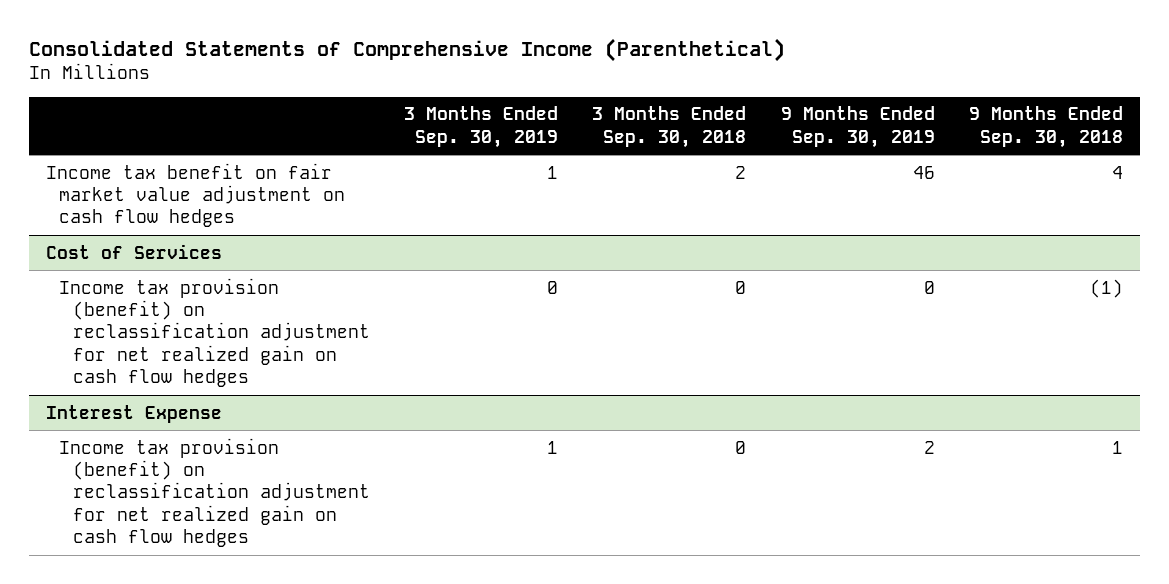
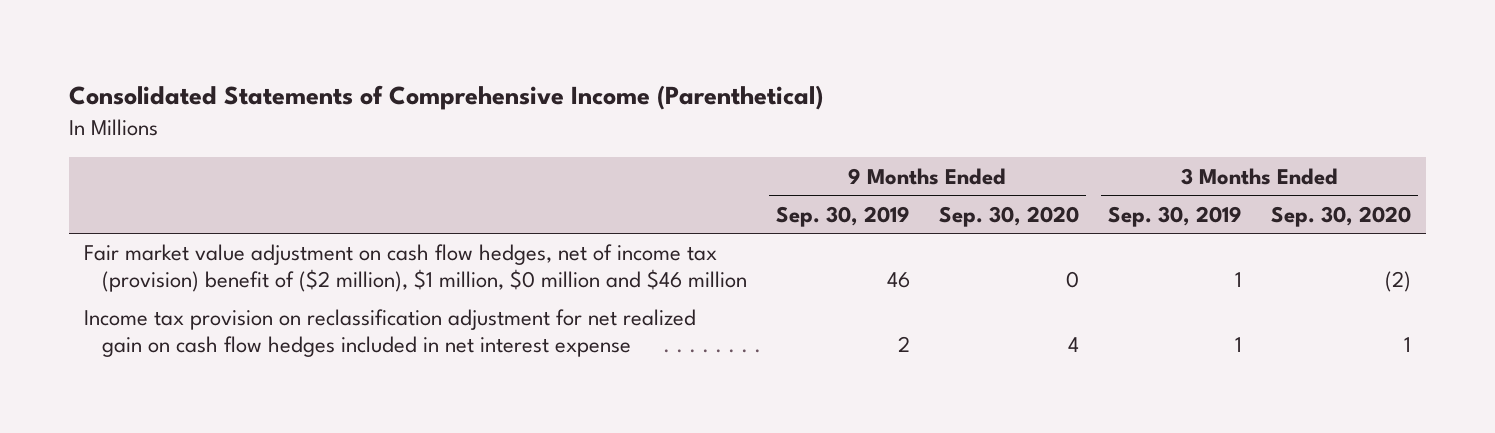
[592,106,747,148] 3 Months Ended Sep. 30, 2018 -> none
[968,106,1123,148] 9 Months Ended Sep. 30, 2018 -> none
none -> [939,205,1080,227] Sep. 30, 2020
none -> [1271,205,1412,227] Sep. 30, 2020
[46,243,223,259] Cost of Services -> none
[46,404,223,423] Interest Expense -> none
[59,437,370,548] Income tax provision (benefit) on reclassification adjustment for net realized gain on cash flow hedges -> none
[46,162,346,228] Income tax benefit on fair market value adjustment on cash flow hedges -> [83,244,747,293] Fair market value adjustment on cash flow hedges, net of income tax (provision) benefit of ($2 million), $1 million, $0 million and $46 million
[59,277,370,388] Income tax provision (benefit) on reclassification adjustment for net realized gain on cash flow hedges -> [83,309,696,358] Income tax provision on reclassification adjustment for net realized gain on cash flow hedges included in net interest expense
[546,280,558,294] 0 -> [1235,337,1243,353] 1
[923,280,935,294] 0 -> [897,336,910,353] 2

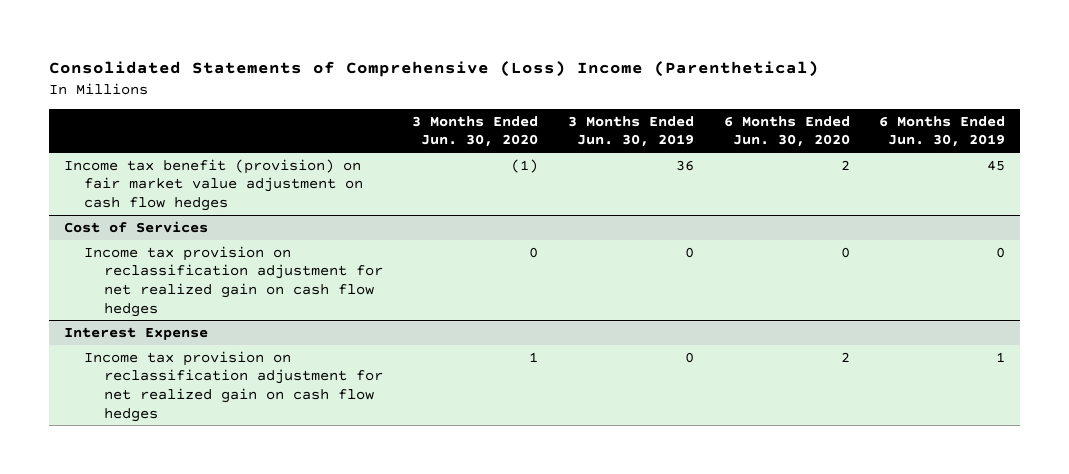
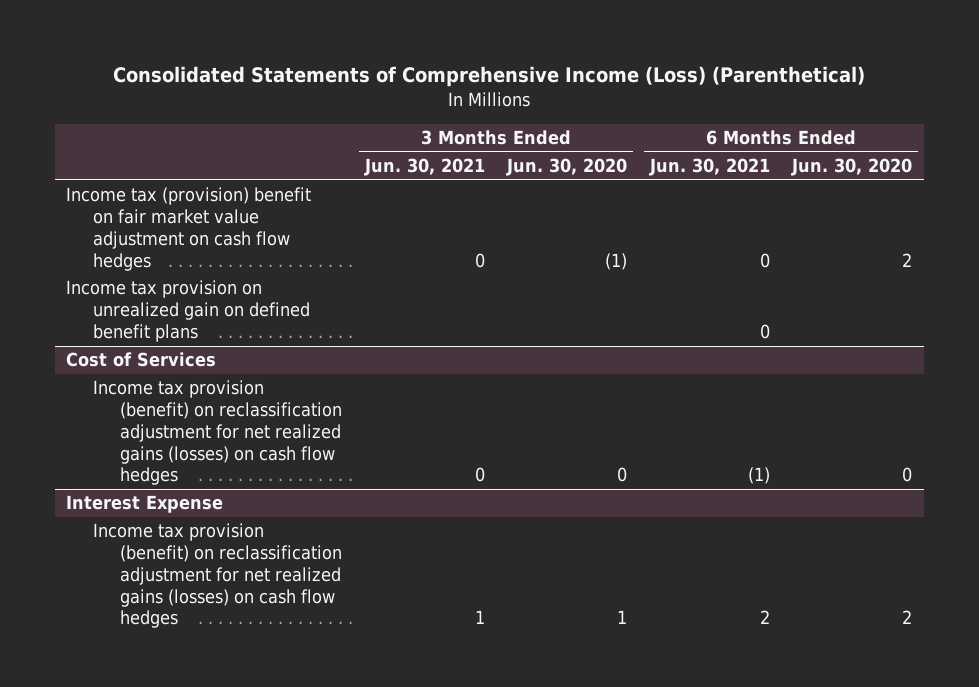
[49,60,820,77] Consolidated Statements of Comprehensive (Loss) Income (Parenthetical) -> [113,66,866,88] Consolidated Statements of Comprehensive Income (Loss) (Parenthetical)
[567,115,694,148] 3 Months Ended Jun. 30, 2019 -> none
[879,115,1006,148] 6 Months Ended Jun. 30, 2019 -> none
none -> [363,158,485,177] Jun. 30, 2021
none -> [648,158,770,177] Jun. 30, 2021
[63,158,363,211] Income tax benefit (provision) on fair market value adjustment on cash flow hedges -> [66,187,312,271] Income tax (provision) benefit on fair market value adjustment on cash flow hedges
none -> [66,280,311,342] Income tax provision on unrealized gain on defined benefit plans
[83,245,383,317] Income tax provision on reclassification adjustment for net realized gain on cash flow hedges -> [93,380,343,486] Income tax provision (benefit) on reclassification adjustment for net realized gains (losses) on cash flow hedges
[83,350,383,422] Income tax provision on reclassification adjustment for net realized gain on cash flow hedges -> [93,523,343,629] Income tax provision (benefit) on reclassification adjustment for net realized gains (losses) on cash flow hedges

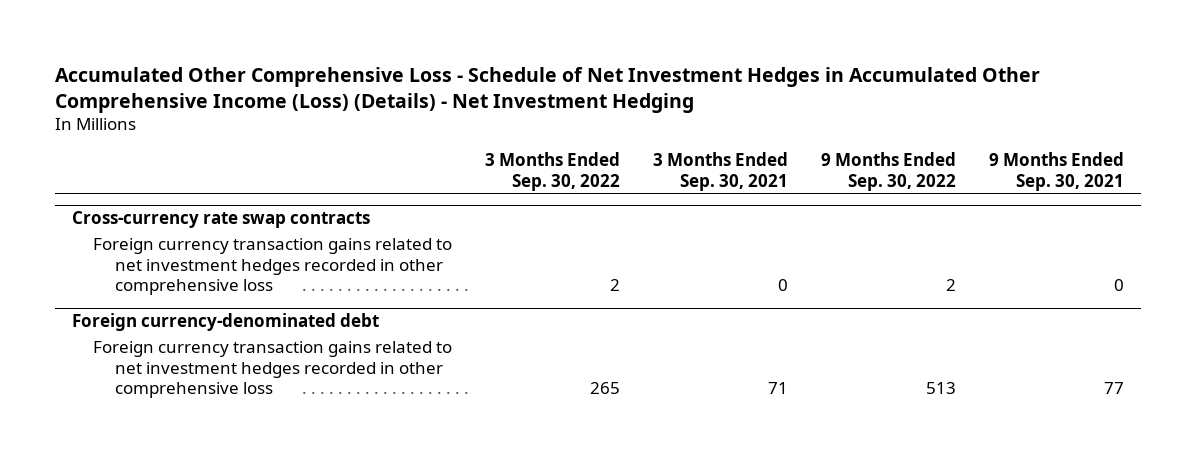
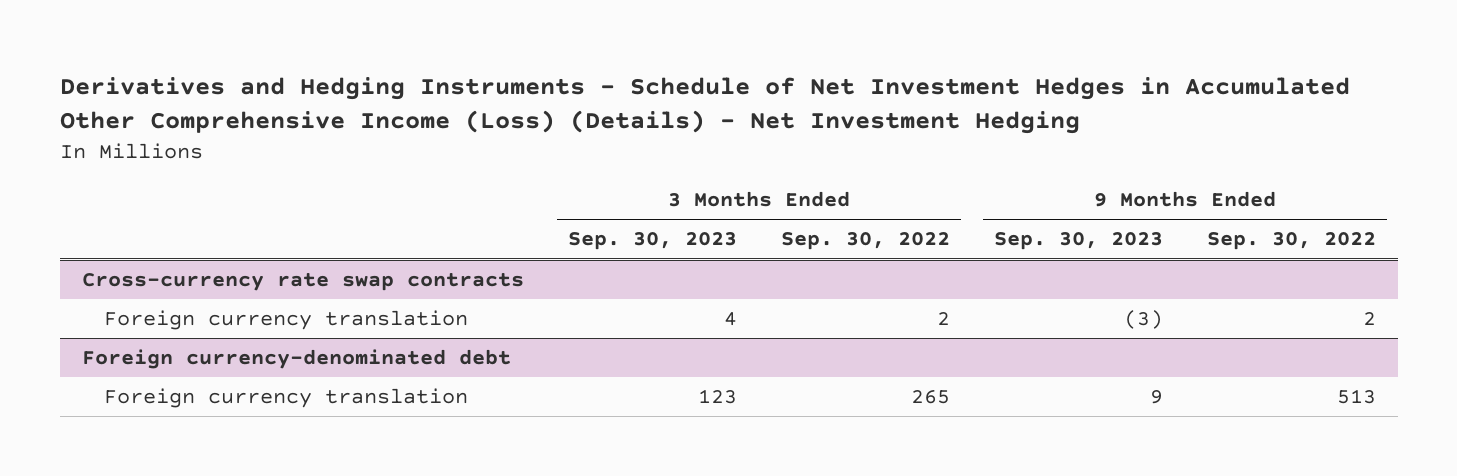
[55,66,1041,113] Accumulated Other Comprehensive Loss - Schedule of Net Investment Hedges in Accumulated Other Comprehensive Income (Loss) (Details) - Net Investment Hedging -> [59,76,1350,134] Derivatives and Hedging Instruments - Schedule of Net Investment Hedges in Accumulated Other Comprehensive Income (Loss) (Details) - Net Investment Hedging
[653,152,789,191] 3 Months Ended Sep. 30, 2021 -> none
[989,152,1125,191] 9 Months Ended Sep. 30, 2021 -> none
none -> [567,232,737,251] Sep. 30, 2023
none -> [993,232,1163,251] Sep. 30, 2023
[93,238,453,296] Foreign currency transaction gains related to net investment hedges recorded in other comprehensive loss -> [104,310,469,331] Foreign currency translation
[93,341,453,399] Foreign currency transaction gains related to net investment hedges recorded in other comprehensive loss -> [104,388,469,409] Foreign currency translation

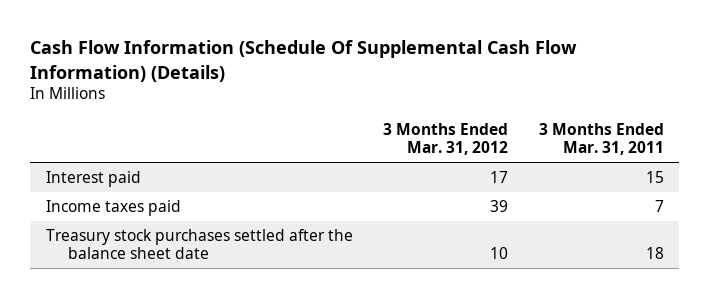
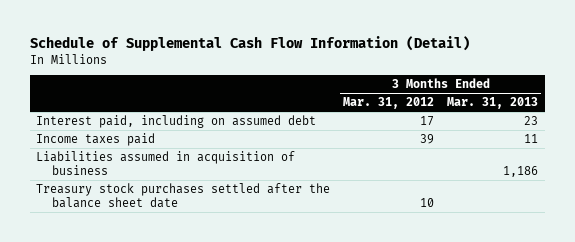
[30,40,578,82] Cash Flow Information (Schedule Of Supplemental Cash Flow Information) (Details) -> [30,36,471,52] Schedule of Supplemental Cash Flow Information (Detail)
[538,122,664,156] 3 Months Ended Mar. 31, 2011 -> none
none -> [447,97,539,110] Mar. 31, 2013
[45,171,141,188] Interest paid -> [36,114,317,128] Interest paid, including on assumed debt
none -> [36,150,296,175] Liabilities assumed in acquisition of business

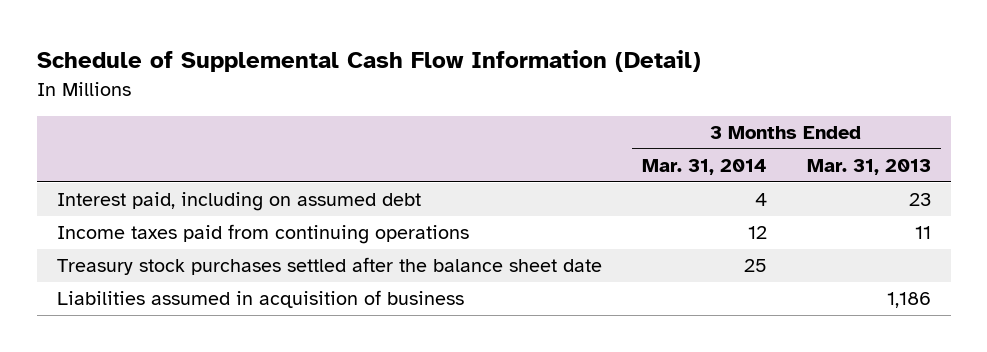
[343,97,435,110] Mar. 31, 2012 -> none
none -> [641,159,767,176] Mar. 31, 2014
[36,132,156,146] Income taxes paid -> [56,224,469,245] Income taxes paid from continuing operations
[36,150,296,175] Liabilities assumed in acquisition of business -> [56,290,464,309] Liabilities assumed in acquisition of business

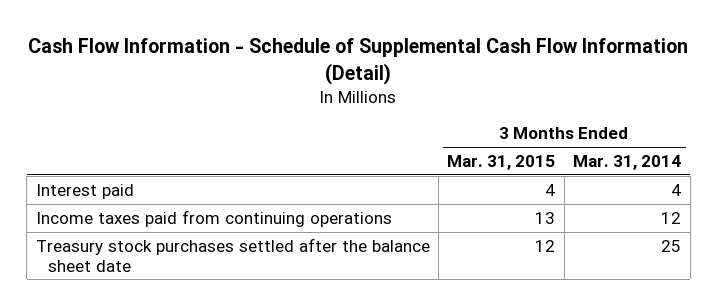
[36,50,701,73] Schedule of Supplemental Cash Flow Information (Detail) -> [28,38,689,85] Cash Flow Information - Schedule of Supplemental Cash Flow Information (Detail)
[806,159,931,176] Mar. 31, 2013 -> none
none -> [447,155,556,171] Mar. 31, 2015
[56,192,421,212] Interest paid, including on assumed debt -> [35,183,134,199] Interest paid
[56,290,464,309] Liabilities assumed in acquisition of business -> none

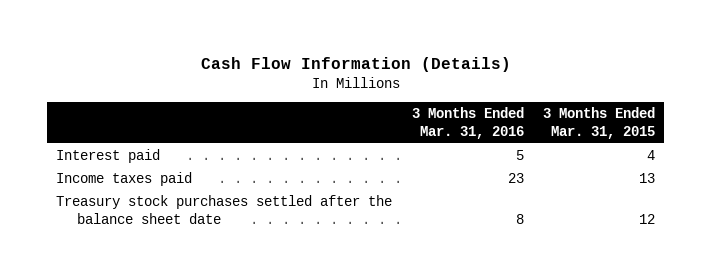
[28,38,689,85] Cash Flow Information - Schedule of Supplemental Cash Flow Information (Detail) -> [200,56,511,72] Cash Flow Information (Details)
[573,155,682,171] Mar. 31, 2014 -> none
none -> [411,106,524,139] 3 Months Ended Mar. 31, 2016
[35,209,392,227] Income taxes paid from continuing operations -> [56,172,193,187] Income taxes paid

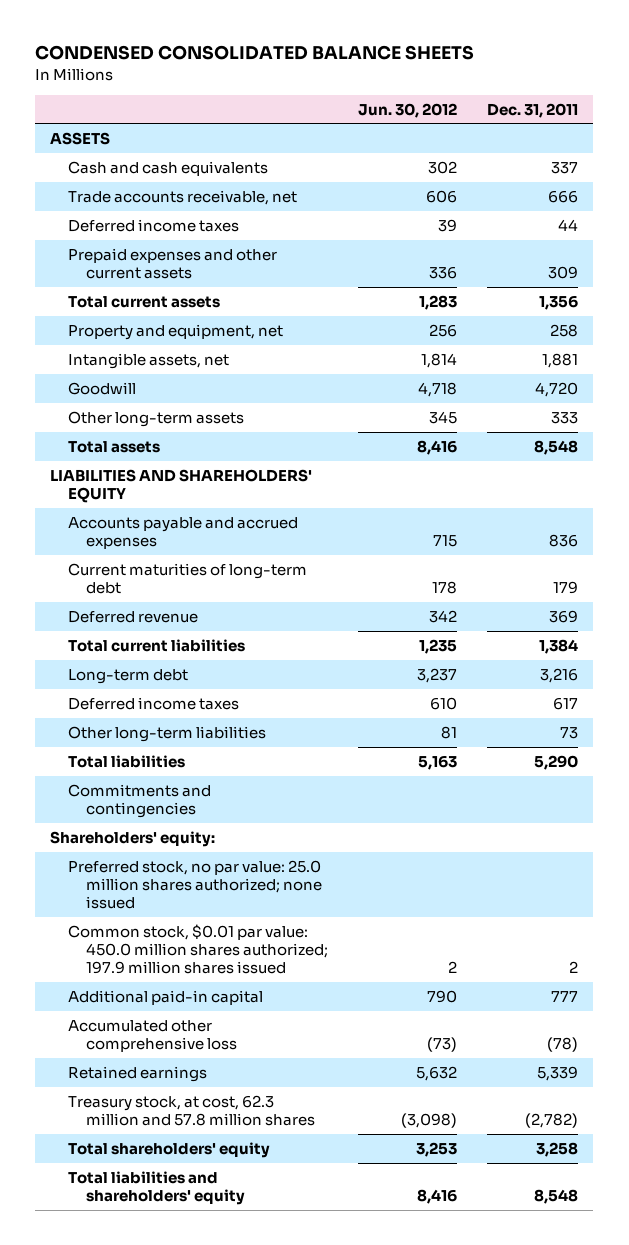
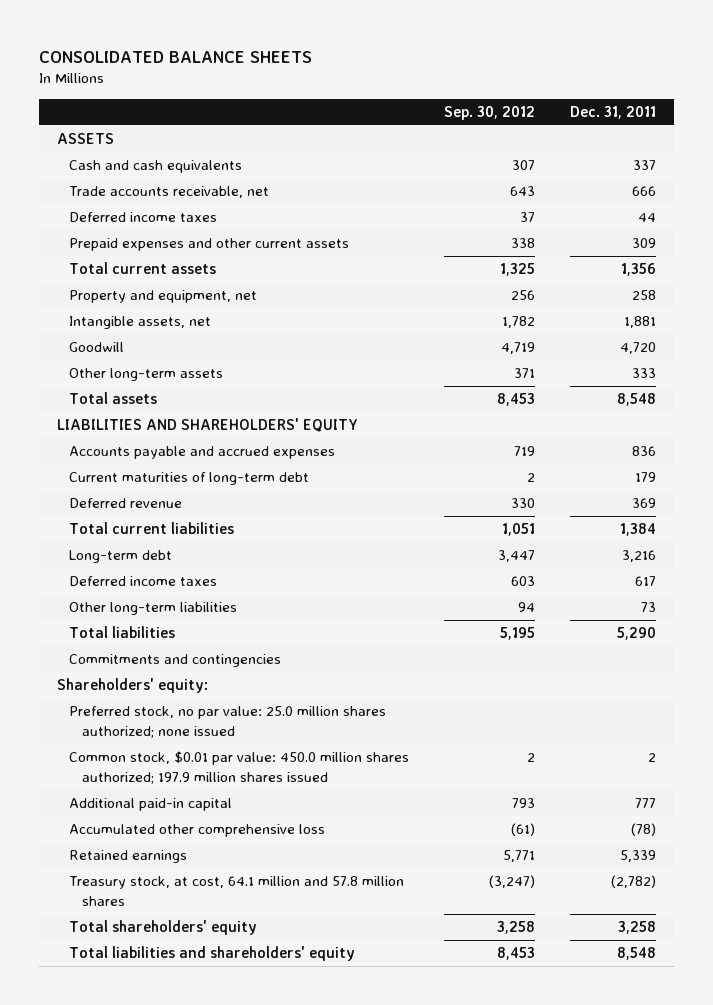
[35,45,475,61] CONDENSED CONSOLIDATED BALANCE SHEETS -> [39,50,313,63] CONSOLIDATED BALANCE SHEETS
[357,102,457,118] Jun. 30, 2012 -> none
none -> [444,105,536,120] Sep. 30, 2012
[68,1094,315,1126] Treasury stock, at cost, 62.3 million and 57.8 million shares -> [69,876,405,906] Treasury stock, at cost, 64.1 million and 57.8 million shares

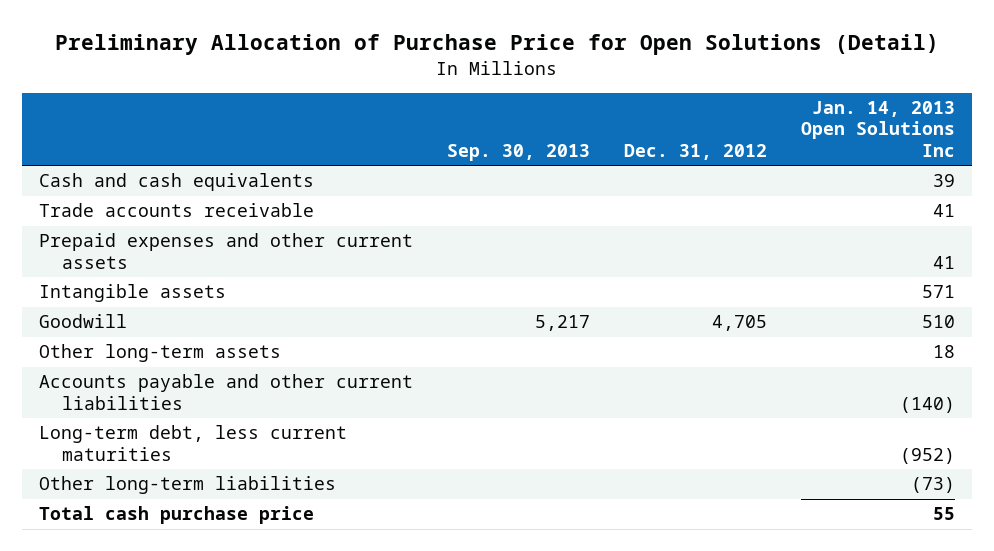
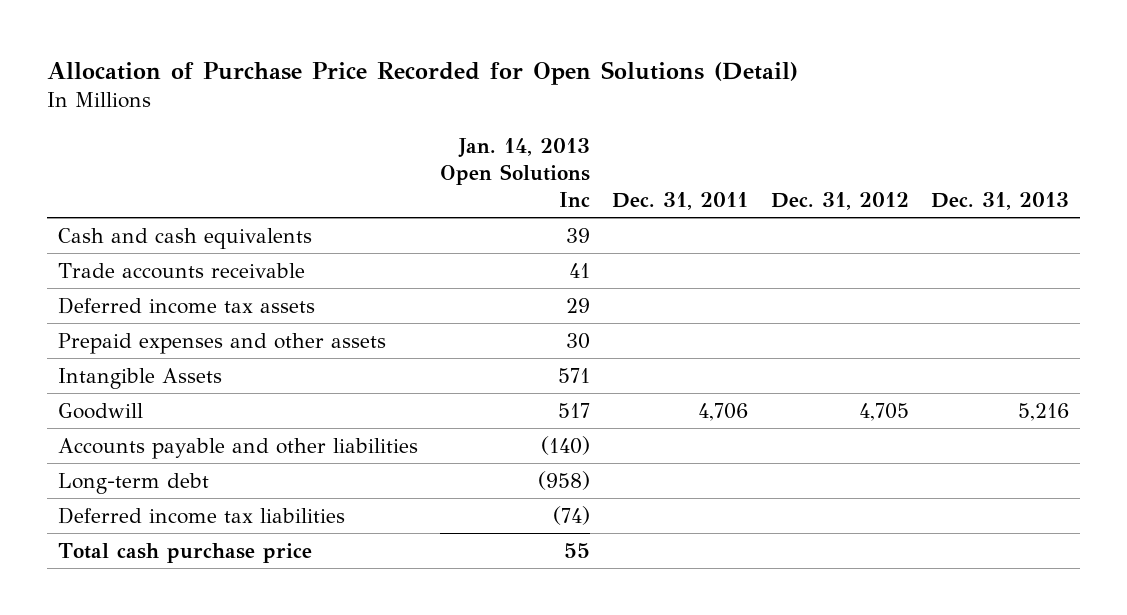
[54,33,939,55] Preliminary Allocation of Purchase Price for Open Solutions (Detail) -> [46,61,798,86] Allocation of Purchase Price Recorded for Open Solutions (Detail)
[446,143,590,161] Sep. 30, 2013 -> none
none -> [612,191,749,210] Dec. 31, 2011
none -> [931,191,1070,210] Dec. 31, 2013
[38,344,281,363] Other long-term assets -> none
[38,476,336,495] Other long-term liabilities -> none
none -> [57,296,315,314] Deferred income tax assets
[38,233,413,269] Prepaid expenses and other current assets -> [57,332,386,354] Prepaid expenses and other assets
[933,255,956,269] 41 -> [566,332,591,349] 30
[38,284,226,303] Intangible assets -> [57,367,222,389] Intangible Assets
[922,315,956,329] 510 -> [558,402,591,418] 517
[38,374,413,410] Accounts payable and other current liabilities -> [57,437,418,459] Accounts payable and other liabilities
[38,425,347,461] Long-term debt, less current maturities -> [57,472,209,494] Long-term debt
[900,447,956,464] (952) -> [538,470,591,490] (958)
none -> [57,506,345,524] Deferred income tax liabilities

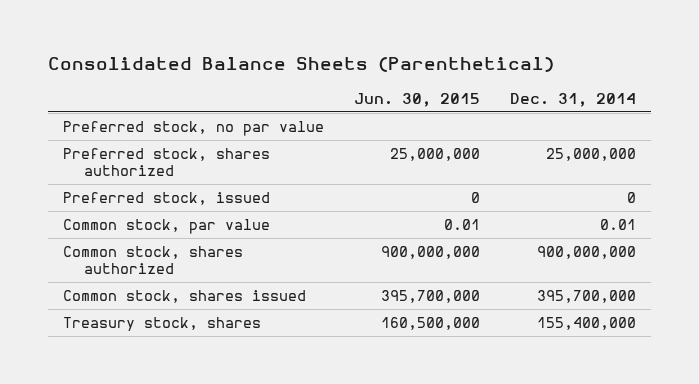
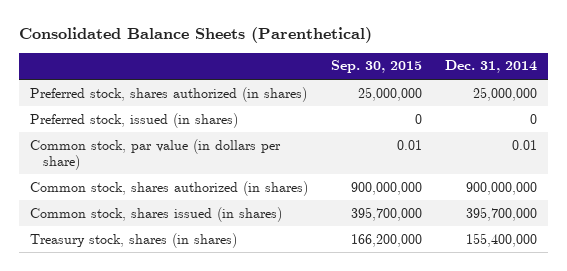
[354,92,481,107] Jun. 30, 2015 -> none
none -> [330,60,422,74] Sep. 30, 2015
[62,120,324,136] Preferred stock, no par value -> none
[62,147,270,177] Preferred stock, shares authorized -> [30,86,308,102] Preferred stock, shares authorized (in shares)
[62,191,270,205] Preferred stock, issued -> [30,112,239,128] Preferred stock, issued (in shares)
[62,218,270,234] Common stock, par value -> [30,138,282,170] Common stock, par value (in dollars per share)
[62,245,243,275] Common stock, shares authorized -> [30,180,309,196] Common stock, shares authorized (in shares)
[62,289,306,303] Common stock, shares issued -> [30,206,283,222] Common stock, shares issued (in shares)
[62,316,261,331] Treasury stock, shares -> [30,232,238,248] Treasury stock, shares (in shares)

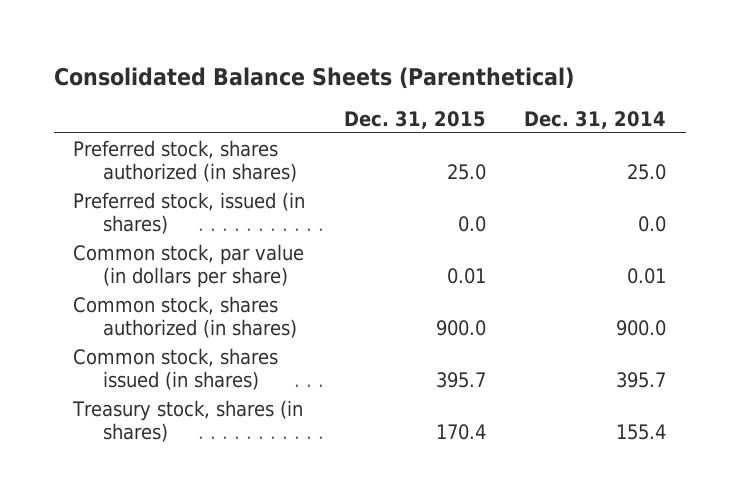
[330,60,422,74] Sep. 30, 2015 -> none
none -> [343,111,486,130] Dec. 31, 2015
[472,86,537,101] 25,000,000 -> [627,163,667,180] 25.0
[529,113,537,124] 0 -> [638,215,667,232] 0.0
[465,181,537,195] 900,000,000 -> [616,319,667,336] 900.0
[465,206,537,221] 395,700,000 -> [616,371,667,388] 395.7
[465,232,537,247] 155,400,000 -> [616,423,667,440] 155.4

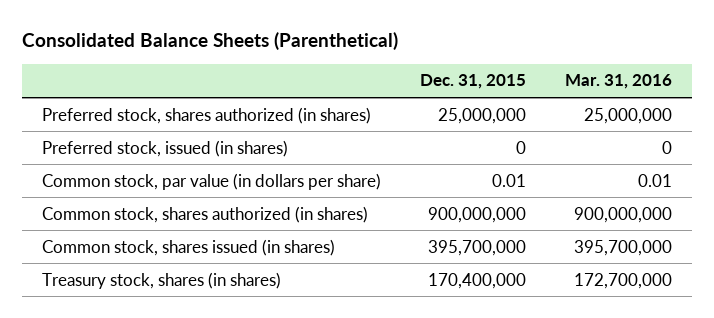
[524,111,667,130] Dec. 31, 2014 -> none
none -> [565,74,673,90] Mar. 31, 2016
[446,163,486,180] 25.0 -> [437,107,526,124] 25,000,000
[457,215,486,232] 0.0 -> [515,140,526,154] 0
[435,319,486,336] 900.0 -> [427,206,526,223] 900,000,000
[435,371,486,388] 395.7 -> [427,239,526,256] 395,700,000
[435,423,486,440] 170.4 -> [427,272,526,289] 170,400,000

